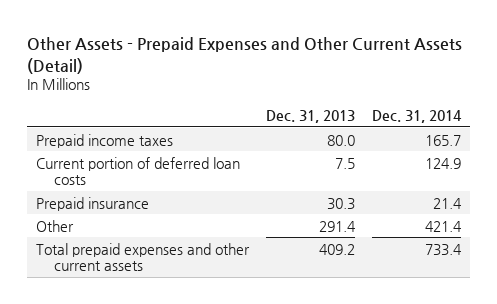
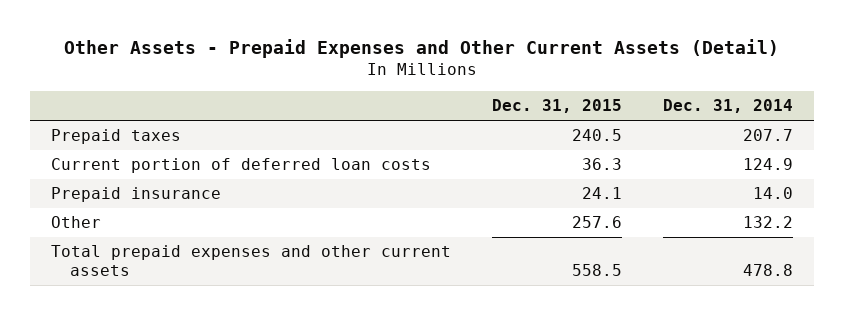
[266,109,356,123] Dec. 31, 2013 -> none
none -> [491,99,622,114] Dec. 31, 2015
[35,133,173,148] Prepaid income taxes -> [50,129,181,145] Prepaid taxes
[425,134,462,146] 165.7 -> [743,129,794,142] 207.7
[433,197,463,209] 21.4 -> [753,187,794,200] 14.0
[425,220,463,232] 421.4 -> [743,216,794,229] 132.2
[425,243,463,256] 733.4 -> [743,263,794,276] 478.8

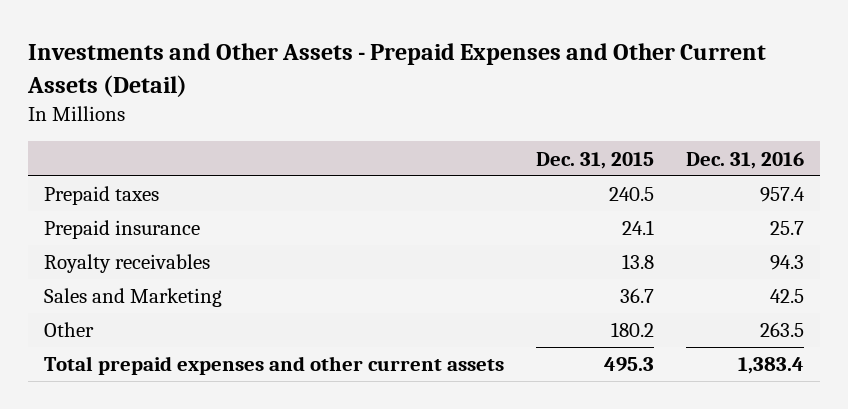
[63,39,779,59] Other Assets - Prepaid Expenses and Other Current Assets (Detail) -> [26,43,766,97] Investments and Other Assets - Prepaid Expenses and Other Current Assets (Detail)
[663,99,794,114] Dec. 31, 2014 -> none
none -> [686,151,805,169] Dec. 31, 2016
[50,158,431,174] Current portion of deferred loan costs -> none
none -> [44,254,211,274] Royalty receivables
none -> [44,288,223,308] Sales and Marketing
[571,216,622,229] 257.6 -> [611,322,655,338] 180.2
[571,263,622,276] 558.5 -> [604,357,655,373] 495.3

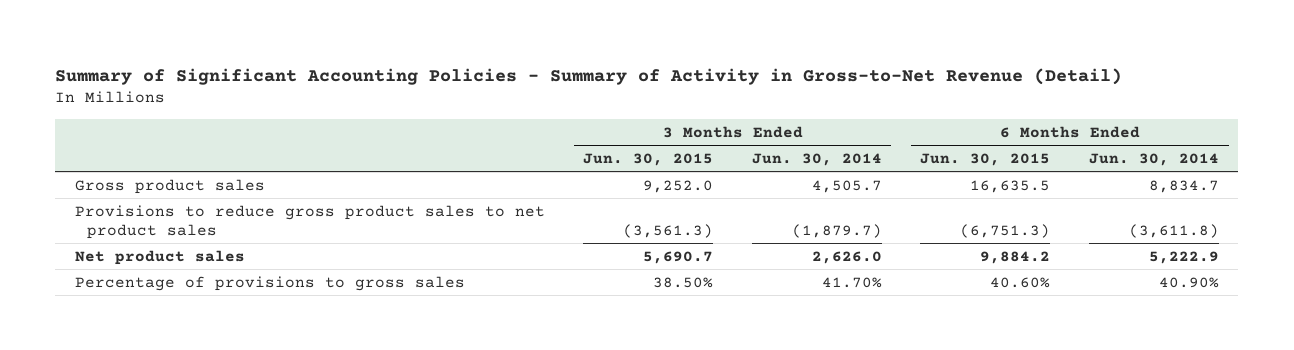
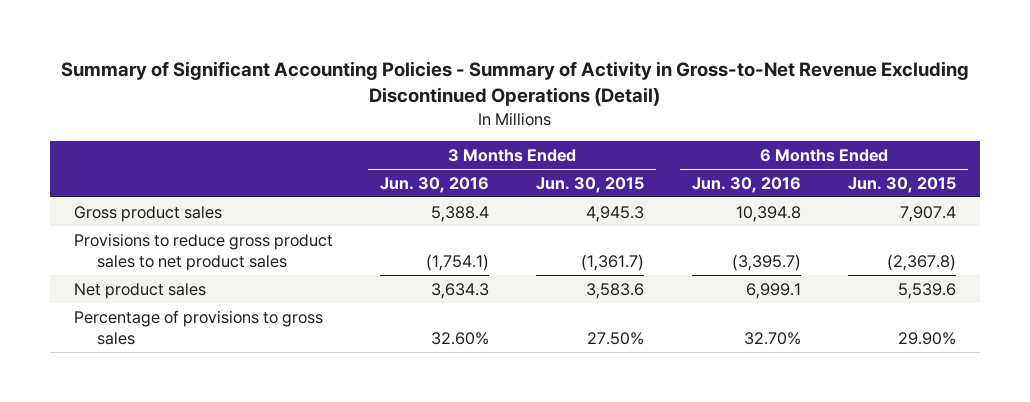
[55,67,1123,85] Summary of Significant Accounting Policies - Summary of Activity in Gross-to-Net Revenue (Detail) -> [60,61,969,106] Summary of Significant Accounting Policies - Summary of Activity in Gross-to-Net Revenue Excluding Discontinued Operations (Detail)
[751,152,882,166] Jun. 30, 2014 -> none
[1089,152,1220,166] Jun. 30, 2014 -> none
none -> [380,176,490,193] Jun. 30, 2016
none -> [691,176,801,193] Jun. 30, 2016
[643,179,714,193] 9,252.0 -> [586,205,645,222] 4,945.3
[970,179,1051,193] 16,635.5 -> [900,205,957,222] 7,907.4
[623,223,714,238] (3,561.3) -> [581,253,645,271] (1,361.7)
[960,223,1051,238] (6,751.3) -> [887,253,957,271] (2,367.8)
[643,250,714,264] 5,690.7 -> [586,282,645,299] 3,583.6
[980,250,1051,264] 9,884.2 -> [898,282,957,299] 5,539.6
[653,276,714,288] 38.50% -> [587,331,645,345] 27.50%
[990,276,1051,288] 40.60% -> [898,331,957,345] 29.90%

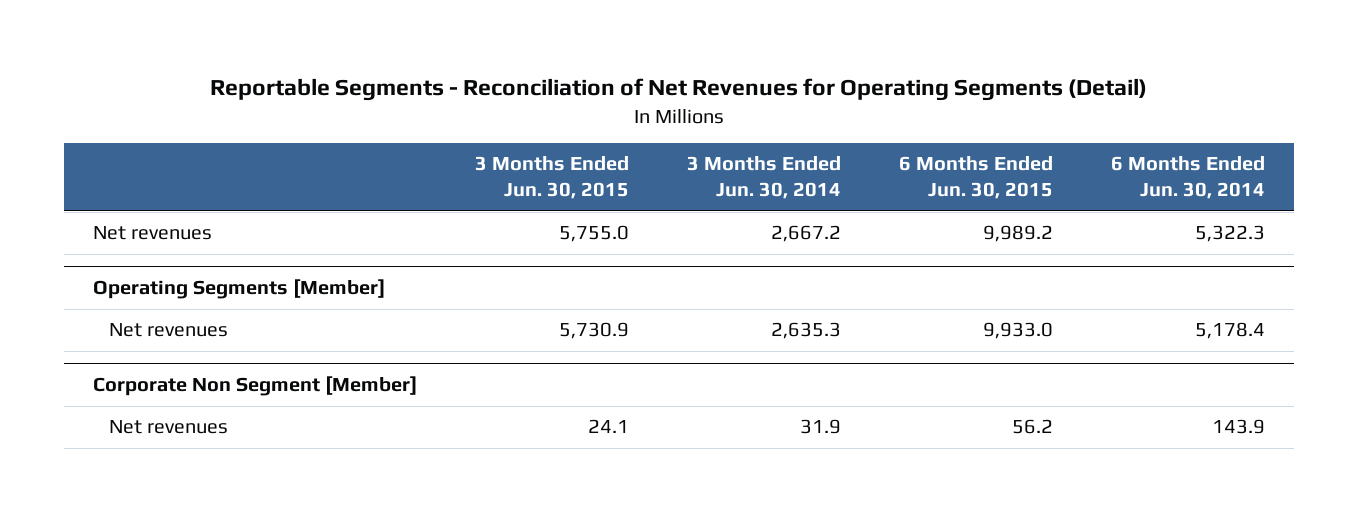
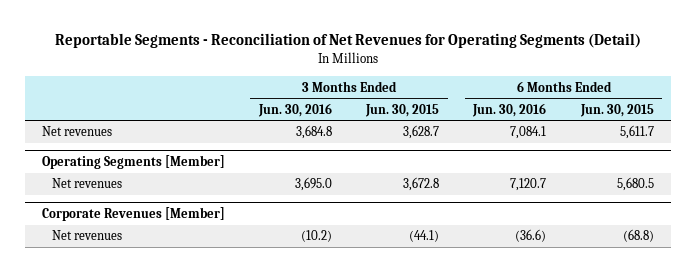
[686,156,841,200] 3 Months Ended Jun. 30, 2014 -> none
[1110,156,1265,200] 6 Months Ended Jun. 30, 2014 -> none
none -> [258,102,333,117] Jun. 30, 2016
none -> [472,102,547,117] Jun. 30, 2016
[558,225,629,243] 5,755.0 -> [403,125,440,140] 3,628.7
[982,225,1053,243] 9,989.2 -> [619,125,654,140] 5,611.7
[558,322,629,340] 5,730.9 -> [403,177,440,192] 3,672.8
[982,322,1053,340] 9,933.0 -> [616,177,654,192] 5,680.5
[93,376,418,397] Corporate Non Segment [Member] -> [41,207,225,222] Corporate Revenues [Member]
[587,419,629,434] 24.1 -> [409,230,440,243] (44.1)
[1011,419,1053,435] 56.2 -> [622,229,654,243] (68.8)

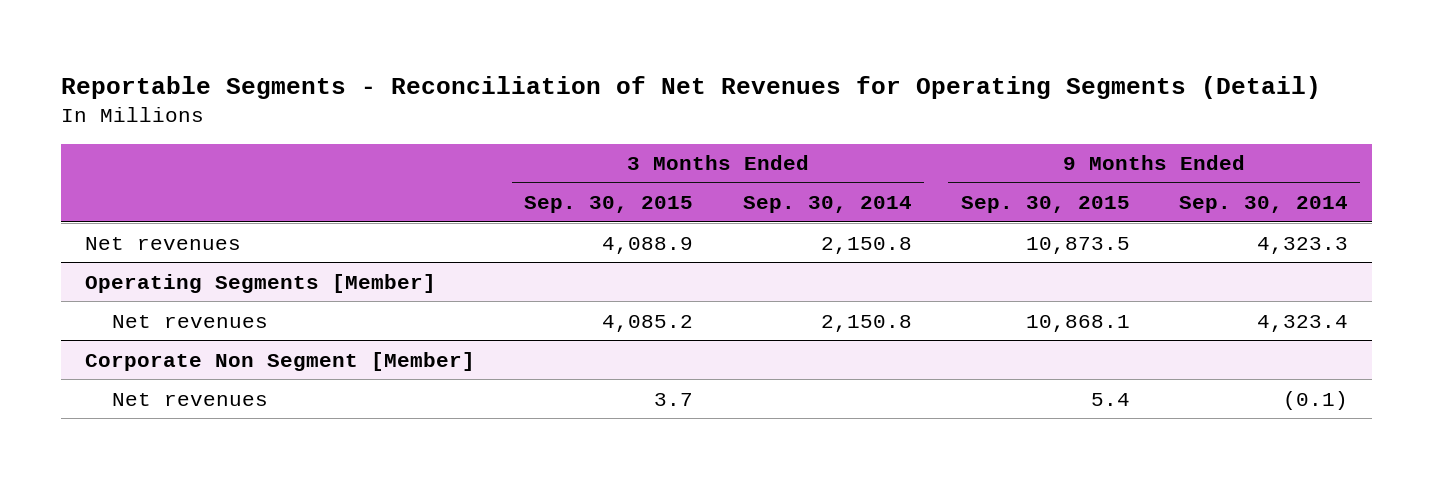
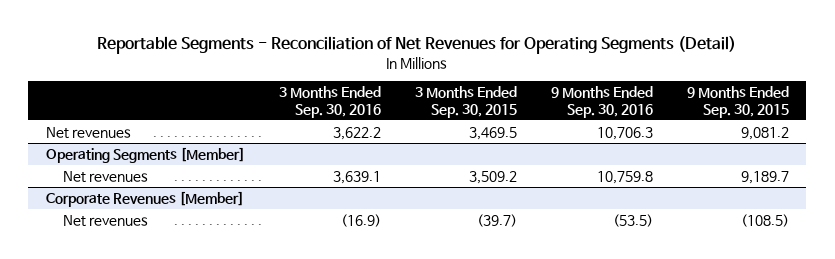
[742,196,912,214] Sep. 30, 2014 -> none
[1178,196,1348,214] Sep. 30, 2014 -> none
none -> [278,85,381,118] 3 Months Ended Sep. 30, 2016
none -> [551,85,654,118] 9 Months Ended Sep. 30, 2016
[602,236,694,254] 4,088.9 -> [468,126,517,140] 3,469.5
[1025,236,1130,254] 10,873.5 -> [741,126,790,140] 9,081.2
[602,314,694,332] 4,085.2 -> [468,170,517,184] 3,509.2
[1025,314,1130,332] 10,868.1 -> [741,170,790,184] 9,189.7
[85,351,476,371] Corporate Non Segment [Member] -> [45,190,244,207] Corporate Revenues [Member]
[654,392,694,406] 3.7 -> [476,213,517,227] (39.7)
[1090,392,1130,406] 5.4 -> [741,213,790,227] (108.5)

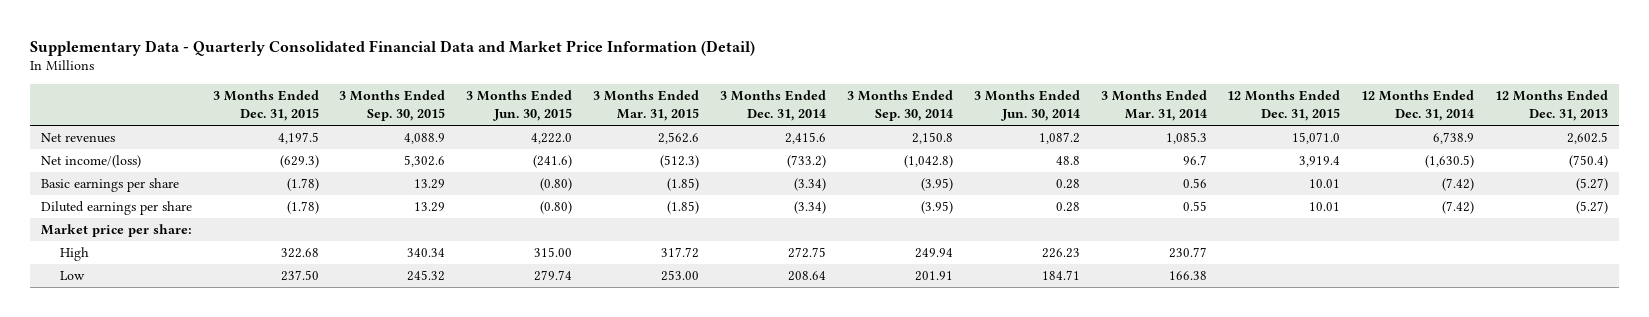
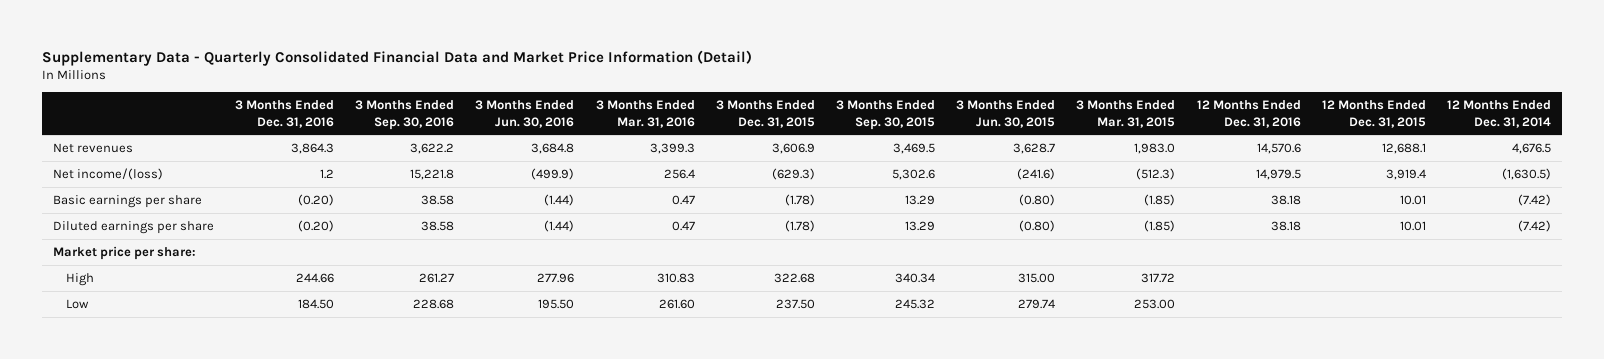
[719,90,826,122] 3 Months Ended Dec. 31, 2014 -> none
[846,90,953,122] 3 Months Ended Sep. 30, 2014 -> none
[973,90,1080,122] 3 Months Ended Jun. 30, 2014 -> none
[1100,90,1207,122] 3 Months Ended Mar. 31, 2014 -> none
[1495,90,1609,122] 12 Months Ended Dec. 31, 2013 -> none
none -> [234,100,334,128] 3 Months Ended Dec. 31, 2016
none -> [355,100,455,130] 3 Months Ended Sep. 30, 2016
none -> [475,100,575,128] 3 Months Ended Jun. 30, 2016
none -> [595,100,695,128] 3 Months Ended Mar. 31, 2016
none -> [1196,100,1301,128] 12 Months Ended Dec. 31, 2016
[277,132,319,145] 4,197.5 -> [771,142,815,154] 3,606.9
[404,133,446,145] 4,088.9 -> [893,142,936,154] 3,469.5
[531,133,573,145] 4,222.0 -> [1013,142,1056,154] 3,628.7
[658,132,700,145] 2,562.6 -> [1134,142,1176,154] 1,983.0
[1292,132,1341,145] 15,071.0 -> [1381,142,1426,154] 12,688.1
[1433,132,1475,145] 6,738.9 -> [1512,142,1552,154] 4,676.5

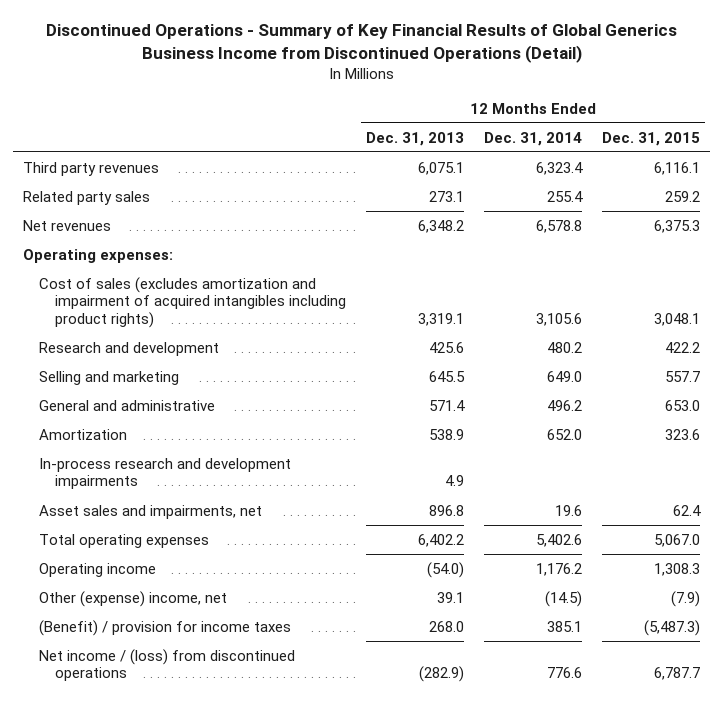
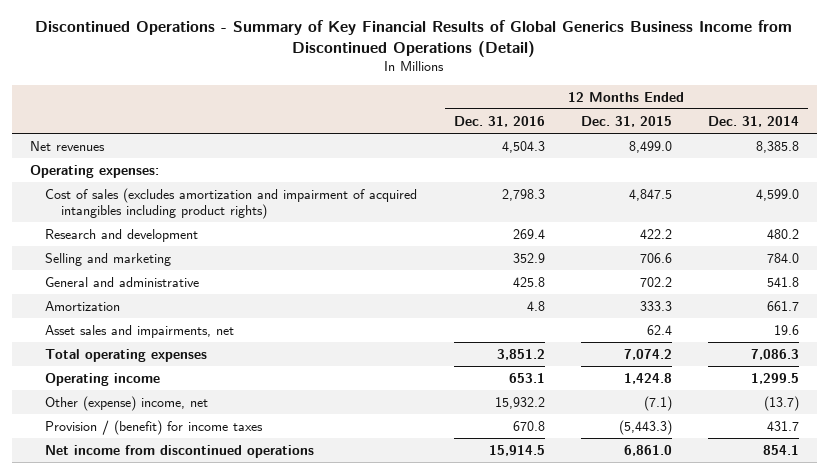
[365,131,464,146] Dec. 31, 2013 -> none
none -> [453,115,545,127] Dec. 31, 2016
[22,161,159,176] Third party revenues -> none
[22,190,150,205] Related party sales -> none
[536,219,583,233] 6,578.8 -> [755,140,799,153] 8,385.8
[654,219,701,233] 6,375.3 -> [628,140,672,153] 8,499.0
[536,312,583,326] 3,105.6 -> [755,188,799,201] 4,599.0
[654,312,701,326] 3,048.1 -> [628,188,672,201] 4,847.5
[38,457,291,490] In-process research and development impairments -> none
[547,370,583,382] 649.0 -> [766,252,799,263] 784.0
[665,370,701,382] 557.7 -> [639,252,672,263] 706.6
[547,399,583,411] 496.2 -> [766,276,799,287] 541.8
[665,399,701,411] 653.0 -> [639,276,672,287] 702.2
[547,428,583,440] 652.0 -> [766,300,799,311] 661.7
[665,428,701,440] 323.6 -> [639,300,672,311] 333.3
[536,533,583,547] 5,402.6 -> [750,348,799,360] 7,086.3
[654,533,701,547] 5,067.0 -> [623,348,672,360] 7,074.2
[536,562,583,576] 1,176.2 -> [750,372,799,384] 1,299.5
[654,562,701,576] 1,308.3 -> [623,372,672,384] 1,424.8
[545,590,583,607] (14.5) -> [763,395,799,411] (13.7)
[671,590,701,607] (7.9) -> [643,395,672,411] (7.1)
[38,619,291,636] (Benefit) / provision for income taxes -> [45,419,264,435] Provision / (benefit) for income taxes
[547,620,583,632] 385.1 -> [766,420,799,431] 431.7
[644,619,701,636] (5,487.3) -> [618,419,672,435] (5,443.3)
[38,648,295,682] Net income / (loss) from discontinued operations -> [45,444,315,458] Net income from discontinued operations
[547,667,583,679] 776.6 -> [762,444,799,455] 854.1
[654,667,701,681] 6,787.7 -> [623,444,672,456] 6,861.0

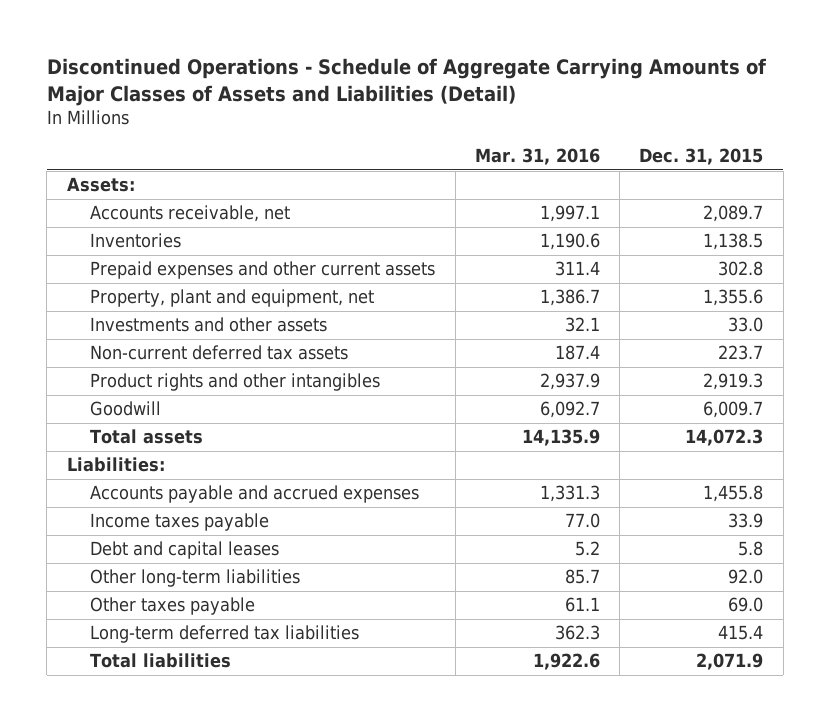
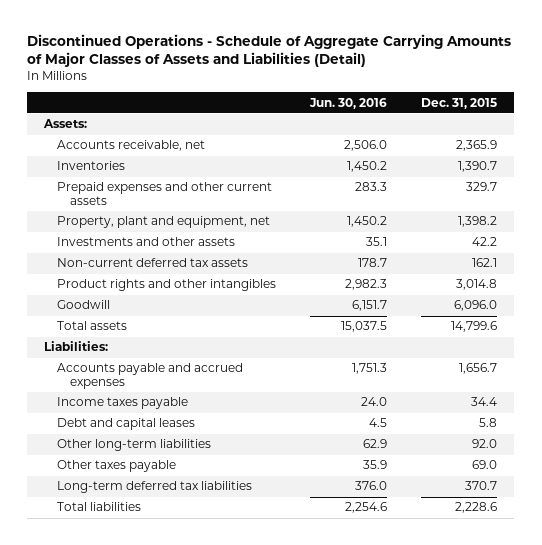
[474,148,600,166] Mar. 31, 2016 -> none
none -> [309,97,388,109] Jun. 30, 2016
[703,205,764,223] 2,089.7 -> [456,140,498,152] 2,365.9
[703,233,764,251] 1,138.5 -> [458,161,498,173] 1,390.7
[718,261,764,277] 302.8 -> [466,182,498,192] 329.7
[703,289,764,307] 1,355.6 -> [458,216,498,228] 1,398.2
[728,317,764,333] 33.0 -> [472,237,498,247] 42.2
[718,345,764,361] 223.7 -> [472,258,498,268] 162.1
[703,373,764,391] 2,919.3 -> [456,279,498,291] 3,014.8
[703,401,764,419] 6,009.7 -> [454,300,498,312] 6,096.0
[685,429,764,447] 14,072.3 -> [451,321,498,333] 14,799.6
[703,485,764,503] 1,455.8 -> [459,363,498,375] 1,656.7
[728,513,764,529] 33.9 -> [471,397,498,407] 34.4
[718,625,764,641] 415.4 -> [465,481,498,491] 370.7
[696,653,764,671] 2,071.9 -> [455,502,498,514] 2,228.6

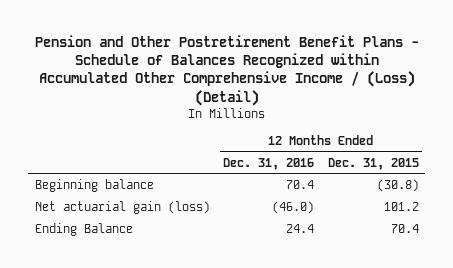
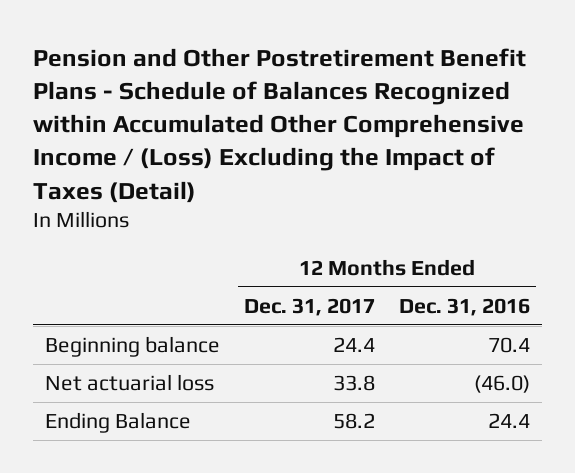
[34,34,419,106] Pension and Other Postretirement Benefit Plans - Schedule of Balances Recognized within Accumulated Other Comprehensive Income / (Loss) (Detail) -> [33,48,527,203] Pension and Other Postretirement Benefit Plans - Schedule of Balances Recognized within Accumulated Other Comprehensive Income / (Loss) Excluding the Impact of Taxes (Detail)
[327,157,419,170] Dec. 31, 2015 -> none
none -> [244,297,376,316] Dec. 31, 2017
[34,201,210,215] Net actuarial gain (loss) -> [45,373,215,391] Net actuarial loss

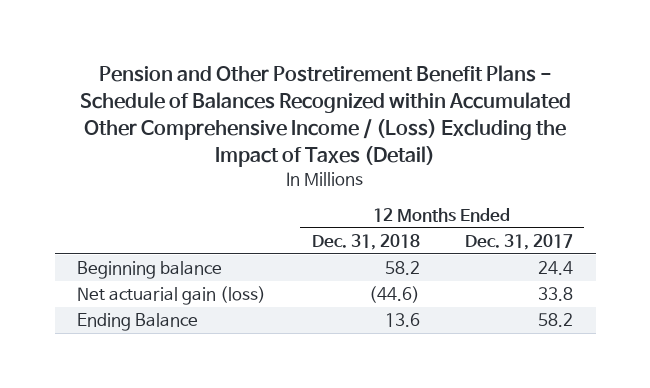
[399,297,531,316] Dec. 31, 2016 -> none
none -> [311,233,420,250] Dec. 31, 2018
[45,373,215,391] Net actuarial loss -> [77,286,267,306] Net actuarial gain (loss)

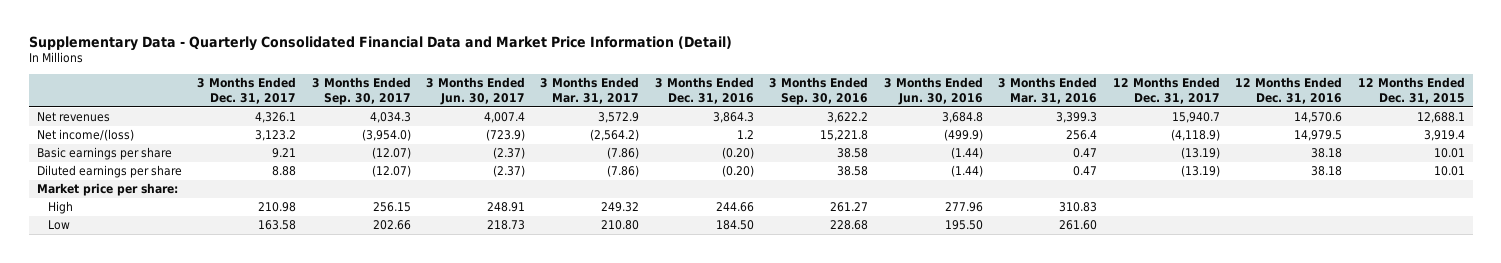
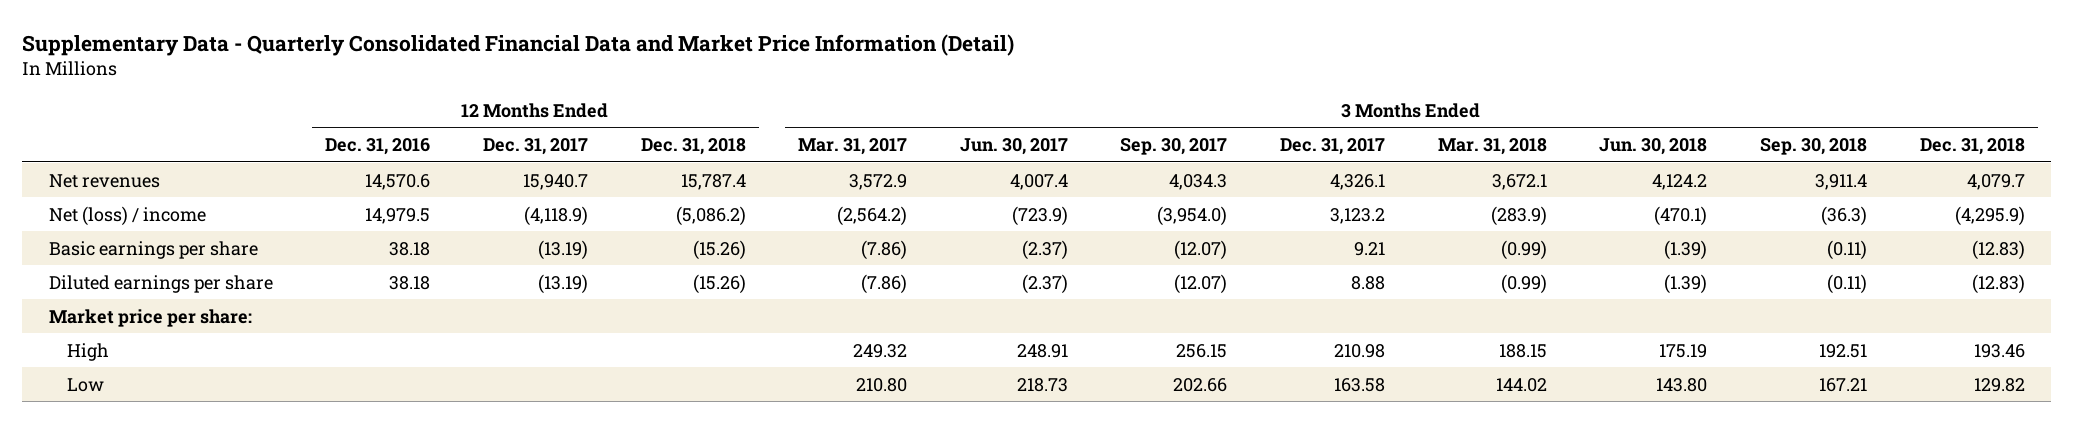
[654,77,754,104] 3 Months Ended Dec. 31, 2016 -> none
[769,77,869,105] 3 Months Ended Sep. 30, 2016 -> none
[883,77,983,105] 3 Months Ended Jun. 30, 2016 -> none
[998,77,1098,104] 3 Months Ended Mar. 31, 2016 -> none
[1357,77,1465,104] 12 Months Ended Dec. 31, 2015 -> none
none -> [640,138,746,156] Dec. 31, 2018
none -> [1437,138,1547,156] Mar. 31, 2018
none -> [1599,138,1708,156] Jun. 30, 2018
none -> [1759,138,1867,156] Sep. 30, 2018
none -> [1919,138,2025,156] Dec. 31, 2018
[36,129,134,142] Net income/(loss) -> [48,205,206,226] Net (loss) / income

